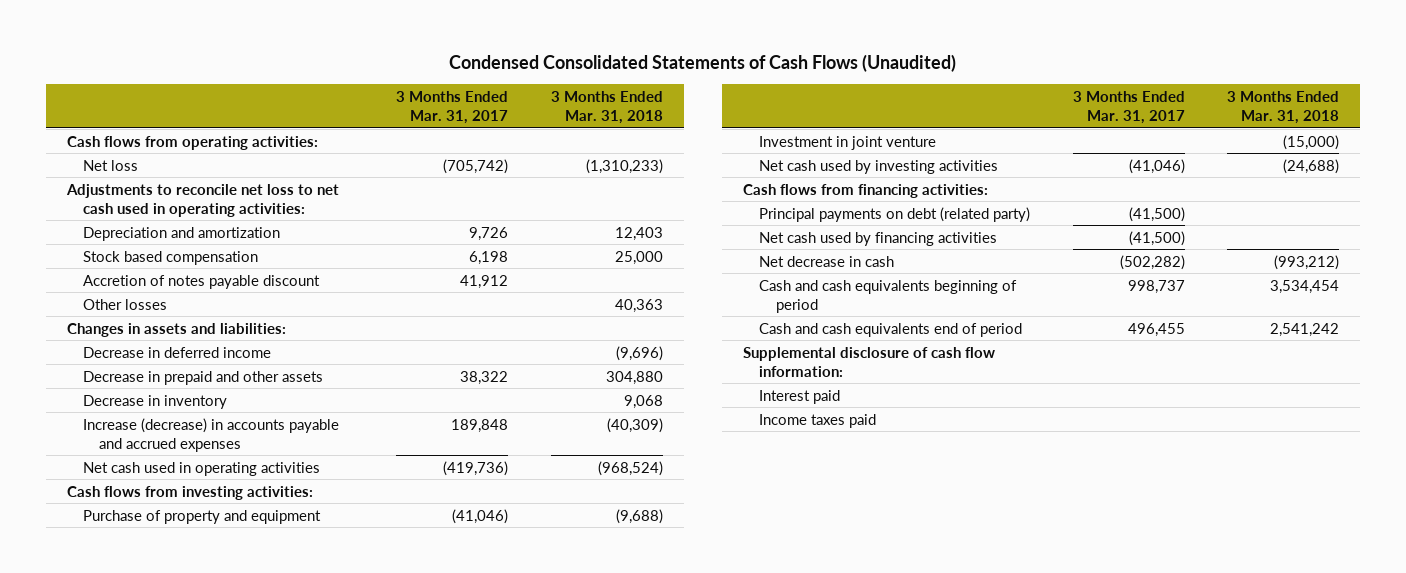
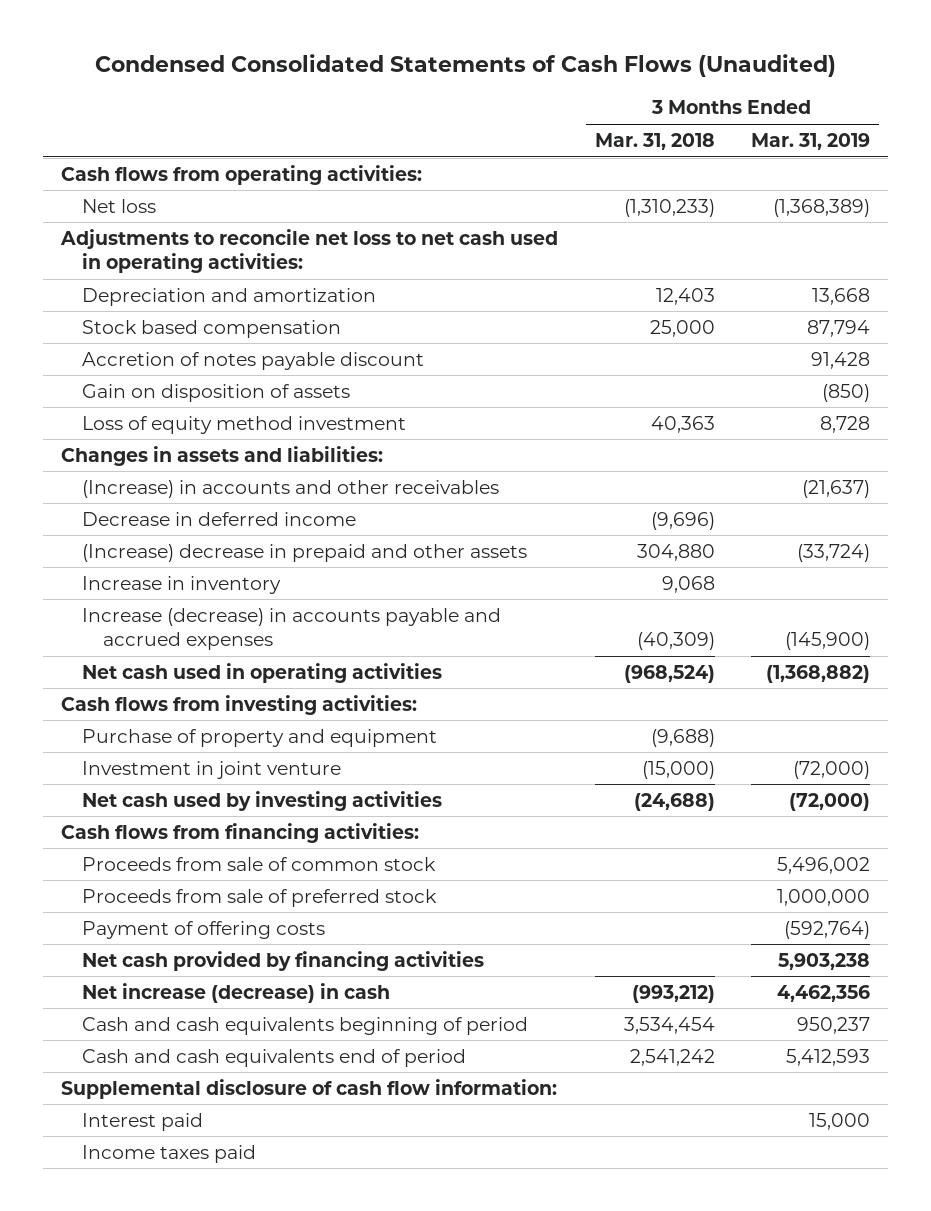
[396,91,509,125] 3 Months Ended Mar. 31, 2017 -> none
none -> [751,132,871,150] Mar. 31, 2019
none -> [82,383,351,402] Gain on disposition of assets
[82,298,167,310] Other losses -> [82,415,407,434] Loss of equity method investment
none -> [82,479,500,498] (Increase) in accounts and other receivables
[82,370,323,385] Decrease in prepaid and other assets -> [82,543,528,562] (Increase) decrease in prepaid and other assets
[82,394,227,409] Decrease in inventory -> [82,575,282,594] Increase in inventory
[759,206,1031,222] Principal payments on debt (related party) -> none
none -> [82,856,437,871] Proceeds from sale of common stock
none -> [82,888,438,907] Proceeds from sale of preferred stock
none -> [82,920,326,939] Payment of offering costs
[759,231,998,246] Net cash used by financing activities -> [82,950,485,971] Net cash provided by financing activities
[759,255,895,267] Net decrease in cash -> [82,982,391,1003] Net increase (decrease) in cash

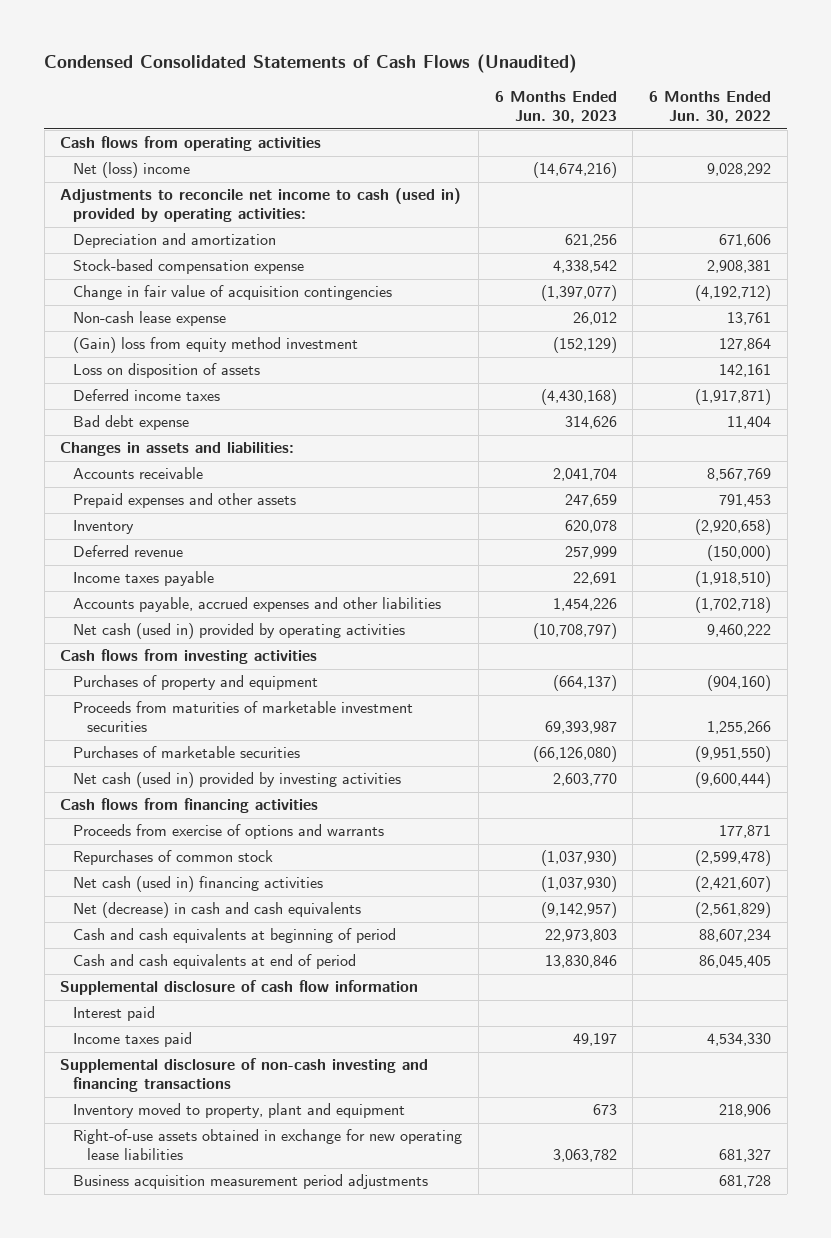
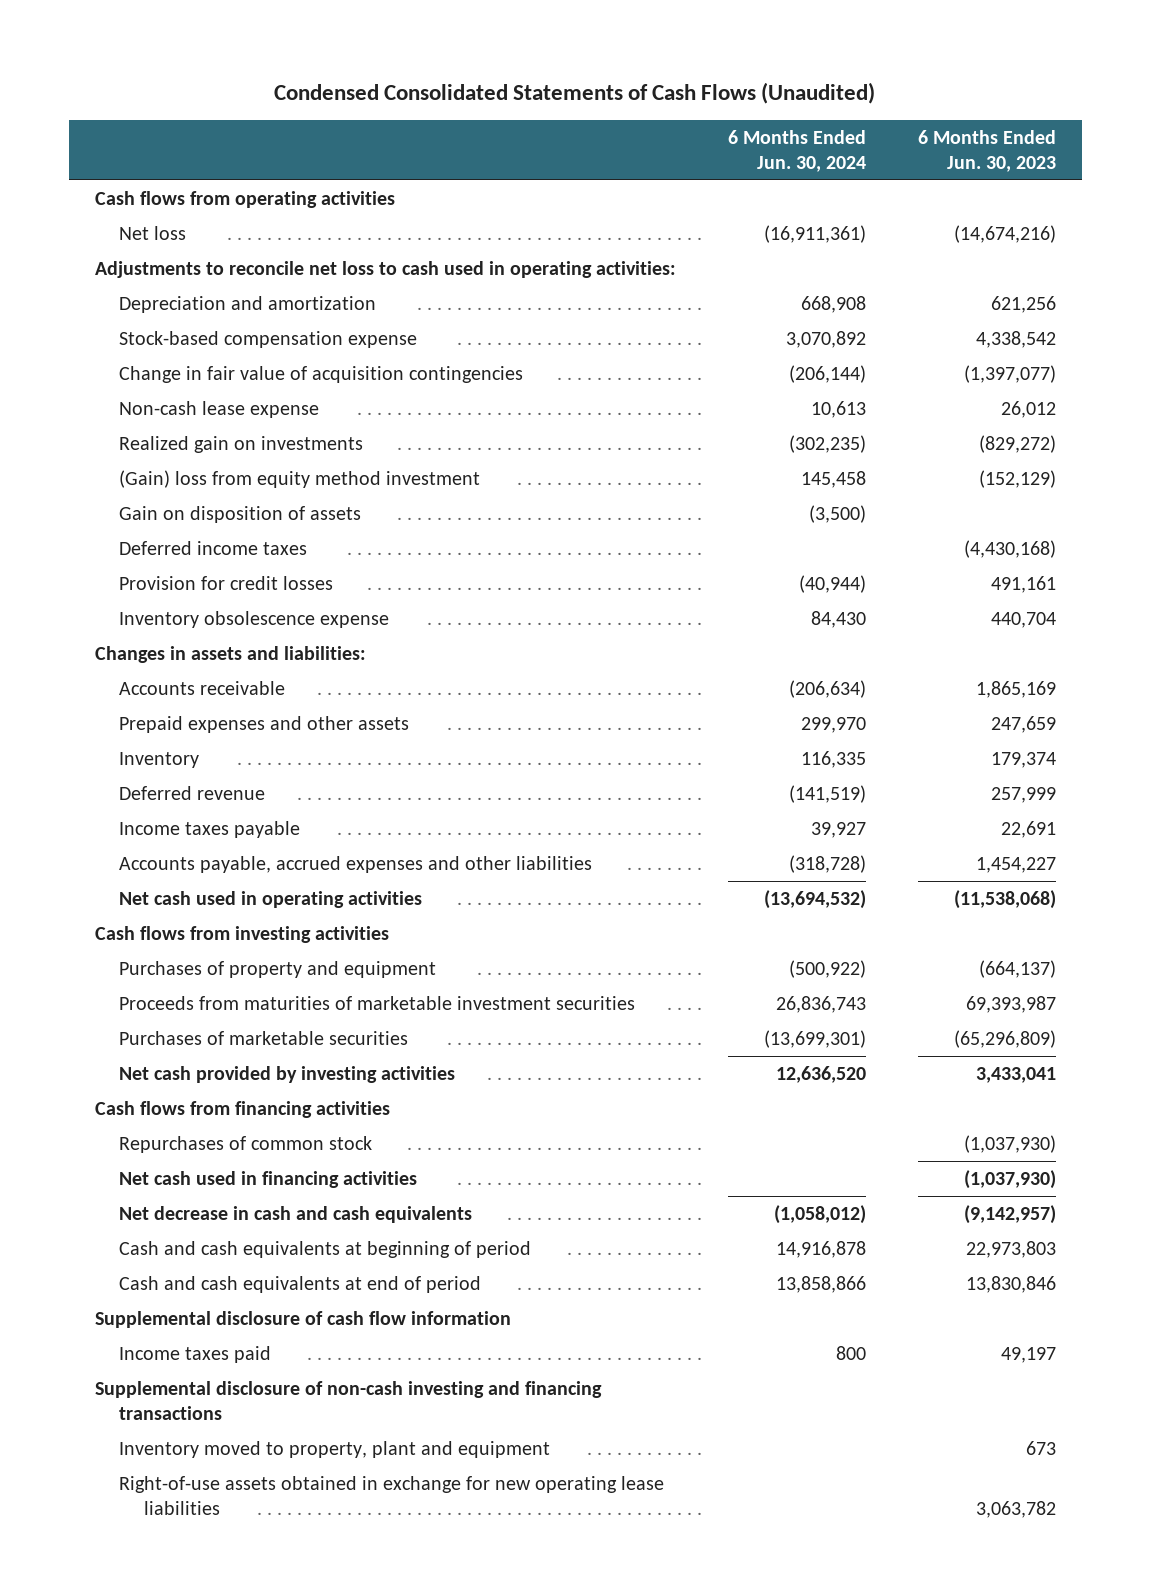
[649,90,772,124] 6 Months Ended Jun. 30, 2022 -> none
none -> [727,129,866,172] 6 Months Ended Jun. 30, 2024
[73,162,191,179] Net (loss) income -> [119,225,187,240] Net loss
[60,188,462,223] Adjustments to reconcile net income to cash (used in) provided by operating activities: -> [94,260,676,278] Adjustments to reconcile net loss to cash used in operating activities:
none -> [119,435,364,453] Realized gain on investments
[73,363,261,379] Loss on disposition of assets -> [119,505,362,523] Gain on disposition of assets
[73,415,190,431] Bad debt expense -> none
none -> [119,575,334,590] Provision for credit losses
none -> [119,610,390,628] Inventory obsolescence expense
[552,468,617,482] 2,041,704 -> [976,680,1057,698] 1,865,169
[564,520,617,534] 620,078 -> [991,751,1057,768] 179,374
[552,598,617,612] 1,454,226 -> [976,856,1057,873] 1,454,227
[73,623,406,640] Net cash (used in) provided by operating activities -> [119,890,423,908] Net cash used in operating activities
[532,623,617,640] (10,708,797) -> [954,889,1057,909] (11,538,068)
[532,746,617,763] (66,126,080) -> [954,1029,1057,1048] (65,296,809)
[73,772,402,789] Net cash (used in) provided by investing activities -> [119,1065,456,1083] Net cash provided by investing activities
[552,773,617,787] 2,603,770 -> [976,1066,1057,1083] 3,433,041
[73,824,385,840] Proceeds from exercise of options and warrants -> none
[73,876,324,893] Net cash (used in) financing activities -> [119,1170,418,1188] Net cash used in financing activities
[73,902,362,919] Net (decrease) in cash and cash equivalents -> [119,1205,473,1223] Net decrease in cash and cash equivalents
[73,1006,156,1022] Interest paid -> none
[73,1174,429,1190] Business acquisition measurement period adjustments -> none

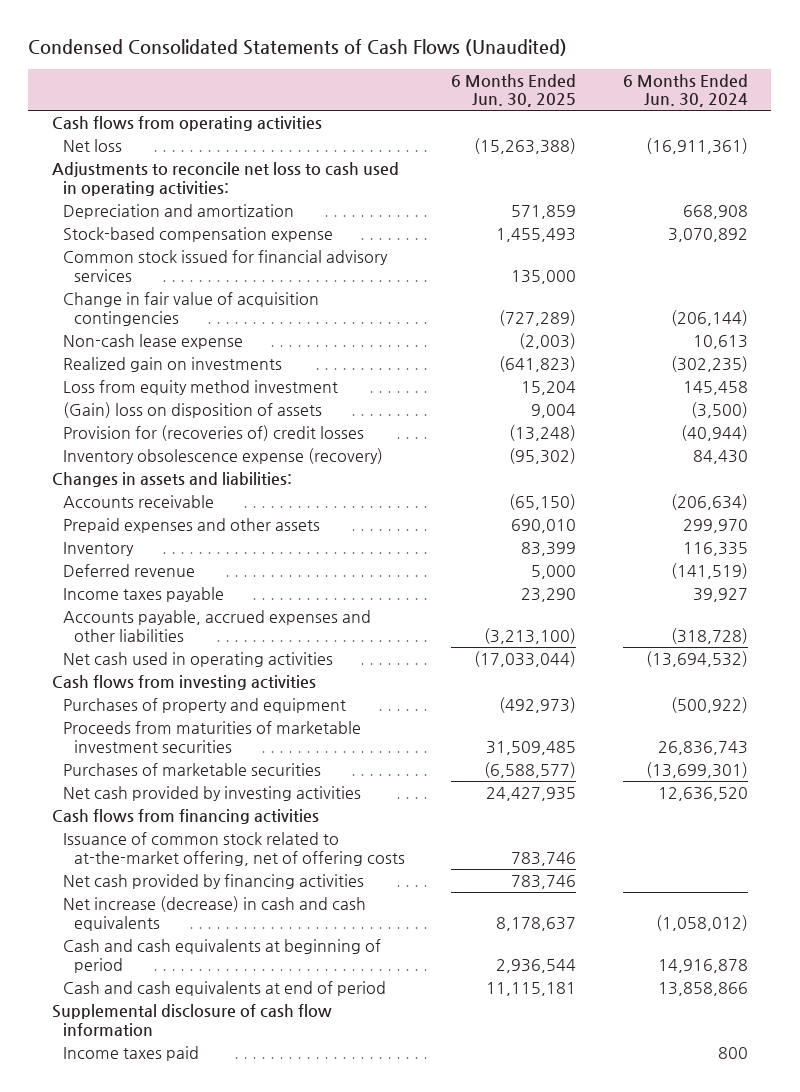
[918,129,1057,172] 6 Months Ended Jun. 30, 2023 -> none
none -> [451,73,577,108] 6 Months Ended Jun. 30, 2025
none -> [62,250,388,282] Common stock issued for financial advisory services
[119,540,308,555] Deferred income taxes -> none
[119,469,481,488] (Gain) loss from equity method investment -> [62,380,338,396] Loss from equity method investment
[119,505,362,523] Gain on disposition of assets -> [62,402,322,419] (Gain) loss on disposition of assets
[119,575,334,590] Provision for credit losses -> [62,425,364,442] Provision for (recoveries of) credit losses
[119,610,390,628] Inventory obsolescence expense -> [62,448,383,465] Inventory obsolescence expense (recovery)
[119,1135,373,1153] Repurchases of common stock -> none
none -> [62,832,405,866] Issuance of common stock related to at-the-market offering, net of offering costs
[119,1170,418,1188] Net cash used in financing activities -> [62,874,364,890] Net cash provided by financing activities
[119,1205,473,1223] Net decrease in cash and cash equivalents -> [62,896,366,931] Net increase (decrease) in cash and cash equivalents
[94,1380,602,1420] Supplemental disclosure of non-cash investing and financing transactions -> none
[119,1440,551,1458] Inventory moved to property, plant and equipment -> none
[119,1475,665,1515] Right-of-use assets obtained in exchange for new operating lease liabilities -> none

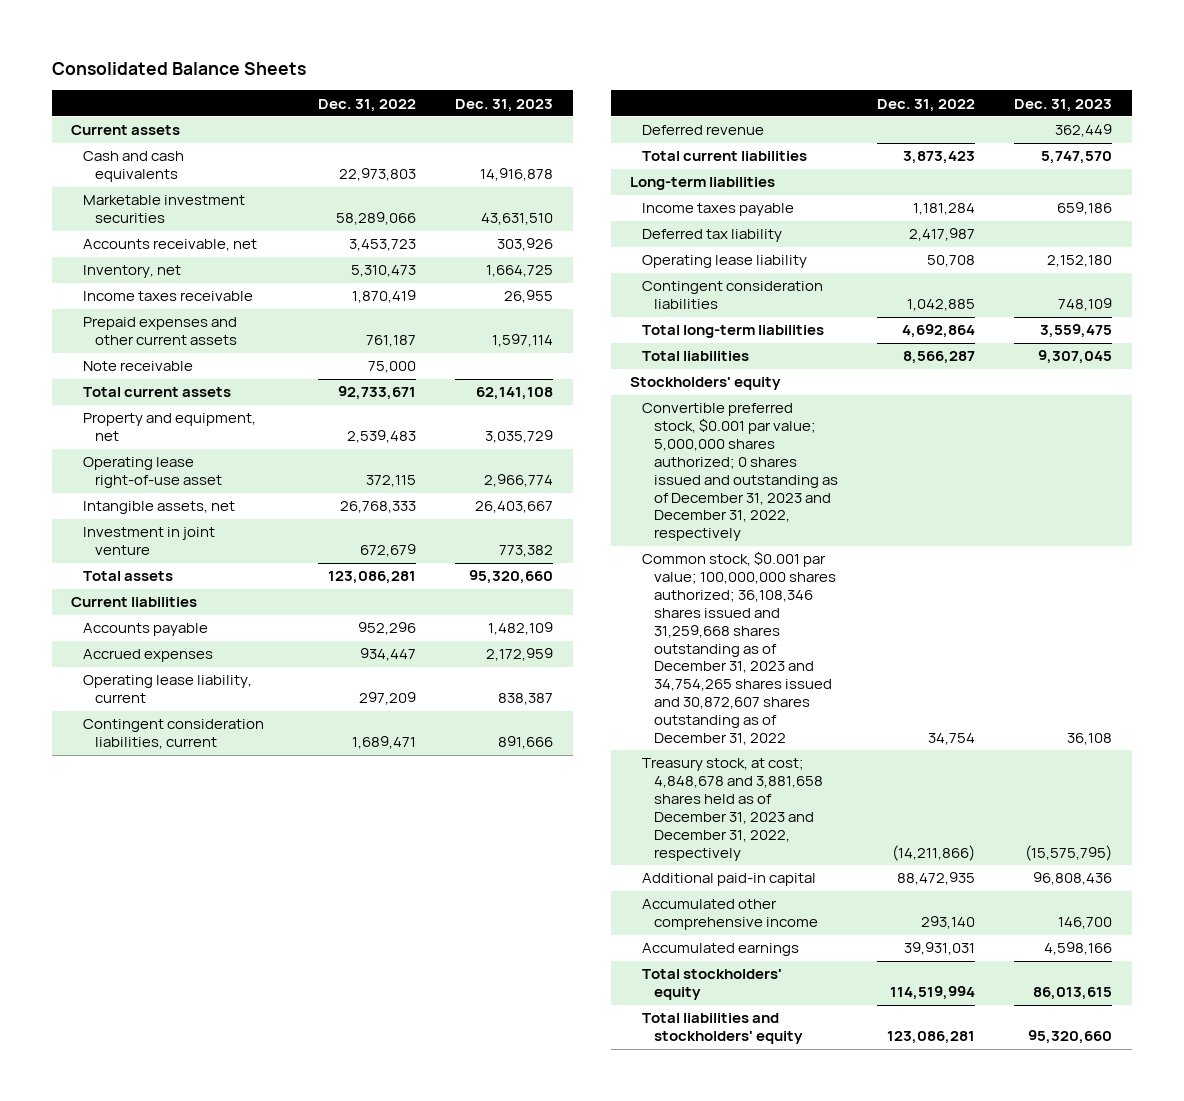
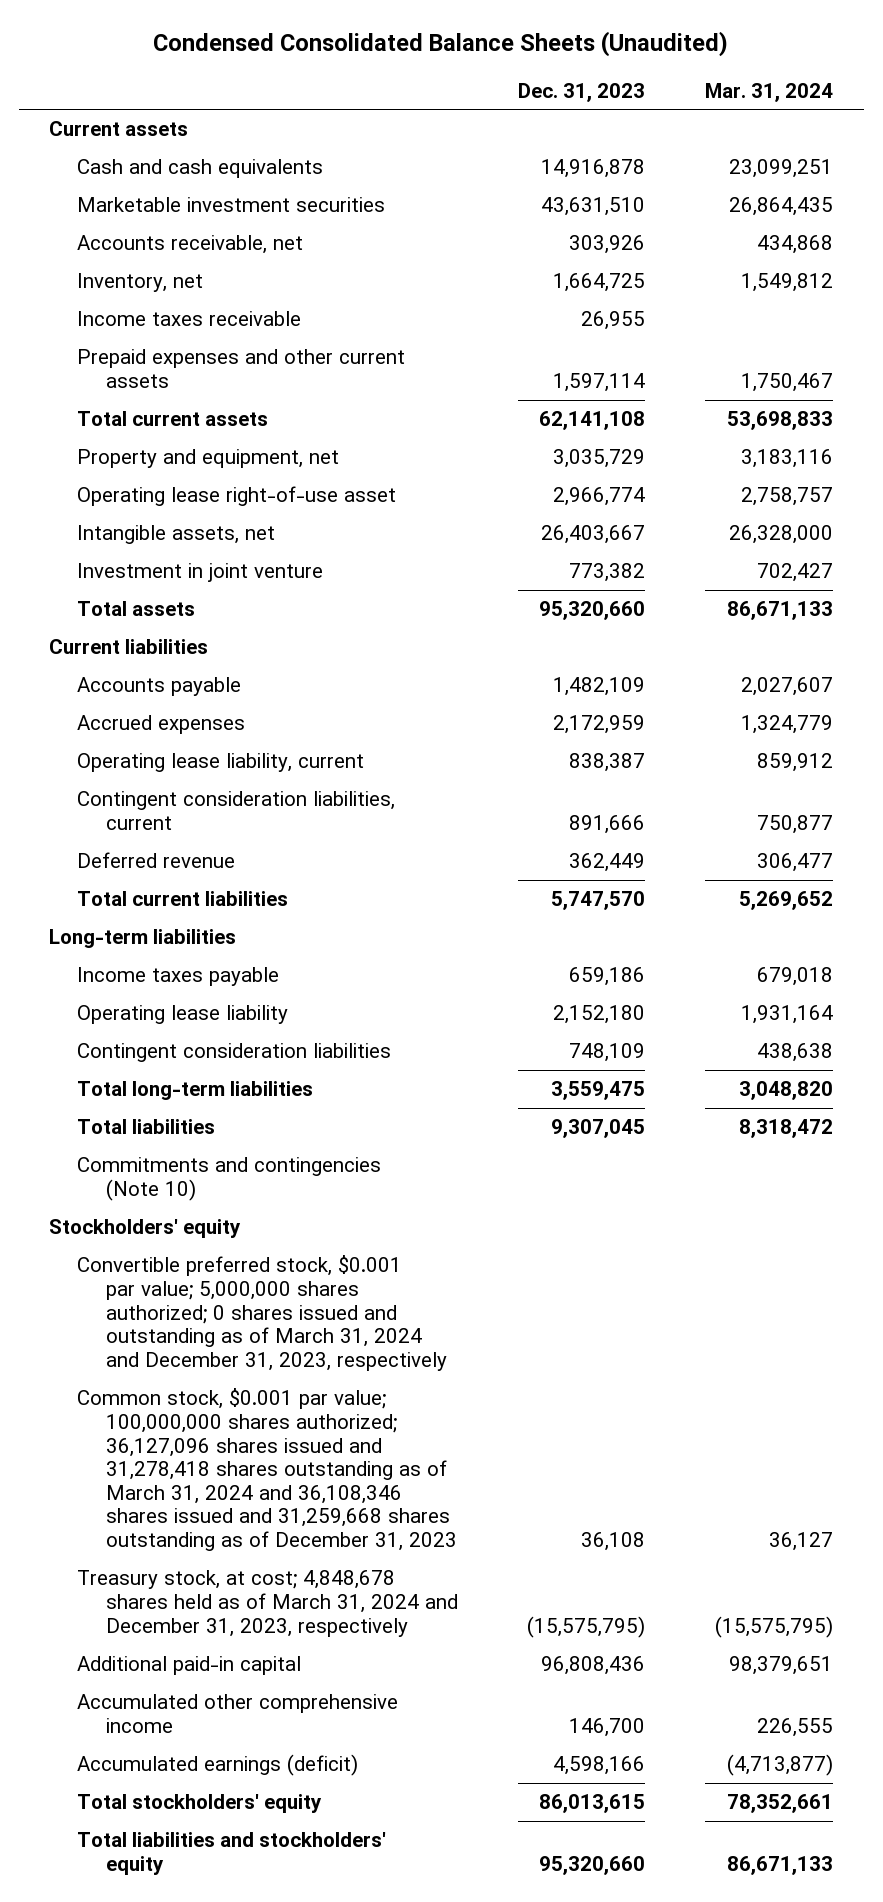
[51,62,306,76] Consolidated Balance Sheets -> [153,30,729,57] Condensed Consolidated Balance Sheets (Unaudited)
[318,98,417,112] Dec. 31, 2022 -> none
none -> [705,82,834,102] Mar. 31, 2024
[83,361,194,372] Note receivable -> none
[641,229,782,243] Deferred tax liability -> none
none -> [77,1157,382,1202] Commitments and contingencies (Note 10)
[641,403,838,542] Convertible preferred stock, $0.001 par value; 5,000,000 shares authorized; 0 shares issued and outstanding as of December 31, 2023 and December 31, 2022, respectively -> [77,1255,447,1371] Convertible preferred stock, $0.001 par value; 5,000,000 shares authorized; 0 shares issued and outstanding as of March 31, 2024 and December 31, 2023, respectively
[641,551,836,745] Common stock, $0.001 par value; 100,000,000 shares authorized; 36,108,346 shares issued and 31,259,668 shares outstanding as of December 31, 2023 and 34,754,265 shares issued and 30,872,607 shares outstanding as of December 31, 2022 -> [77,1388,457,1552] Common stock, $0.001 par value; 100,000,000 shares authorized; 36,127,096 shares issued and 31,278,418 shares outstanding as of March 31, 2024 and 36,108,346 shares issued and 31,259,668 shares outstanding as of December 31, 2023
[641,758,823,861] Treasury stock, at cost; 4,848,678 and 3,881,658 shares held as of December 31, 2023 and December 31, 2022, respectively -> [77,1570,458,1637] Treasury stock, at cost; 4,848,678 shares held as of March 31, 2024 and December 31, 2023, respectively
[641,943,799,957] Accumulated earnings -> [77,1754,359,1777] Accumulated earnings (deficit)

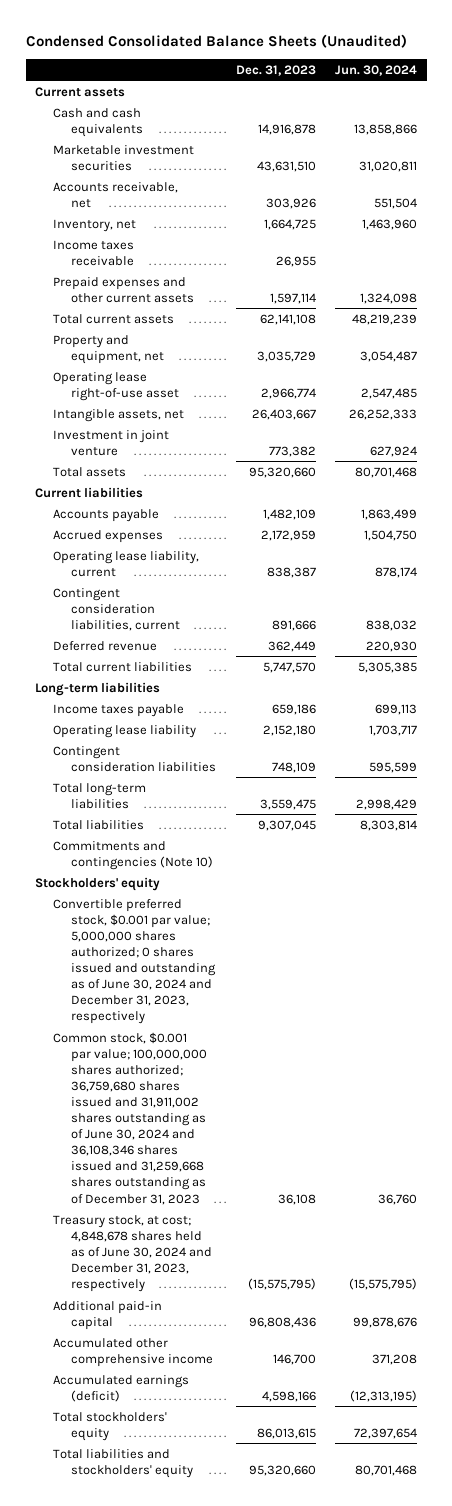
[705,82,834,102] Mar. 31, 2024 -> none
none -> [335,64,418,76] Jun. 30, 2024
[77,1255,447,1371] Convertible preferred stock, $0.001 par value; 5,000,000 shares authorized; 0 shares issued and outstanding as of March 31, 2024 and December 31, 2023, respectively -> [53,898,217,1025] Convertible preferred stock, $0.001 par value; 5,000,000 shares authorized; 0 shares issued and outstanding as of June 30, 2024 and December 31, 2023, respectively
[77,1388,457,1552] Common stock, $0.001 par value; 100,000,000 shares authorized; 36,127,096 shares issued and 31,278,418 shares outstanding as of March 31, 2024 and 36,108,346 shares issued and 31,259,668 shares outstanding as of December 31, 2023 -> [53,1031,208,1205] Common stock, $0.001 par value; 100,000,000 shares authorized; 36,759,680 shares issued and 31,911,002 shares outstanding as of June 30, 2024 and 36,108,346 shares issued and 31,259,668 shares outstanding as of December 31, 2023
[77,1570,458,1637] Treasury stock, at cost; 4,848,678 shares held as of March 31, 2024 and December 31, 2023, respectively -> [53,1214,213,1293] Treasury stock, at cost; 4,848,678 shares held as of June 30, 2024 and December 31, 2023, respectively

